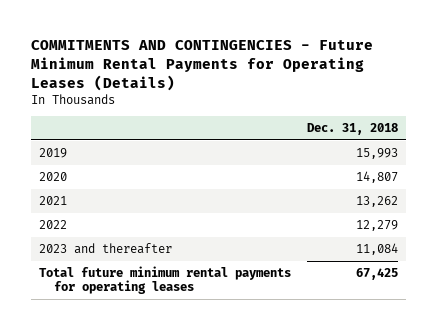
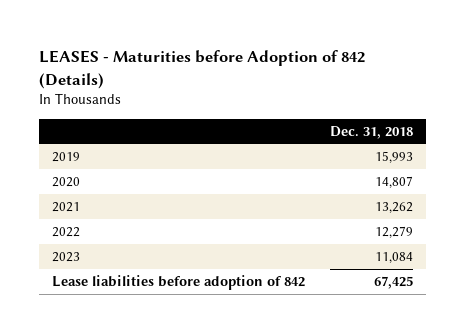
[31,40,374,91] COMMITMENTS AND CONTINGENCIES - Future Minimum Rental Payments for Operating Leases (Details) -> [39,49,366,89] LEASES - Maturities before Adoption of 842 (Details)
[39,243,173,255] 2023 and thereafter -> [51,251,80,262] 2023
[39,266,292,295] Total future minimum rental payments for operating leases -> [51,274,305,290] Lease liabilities before adoption of 842

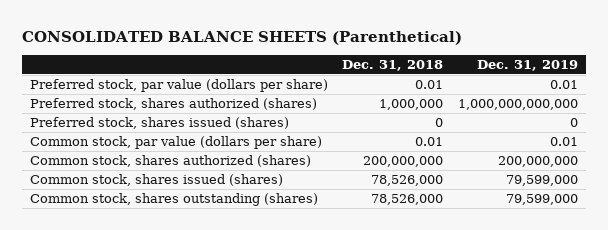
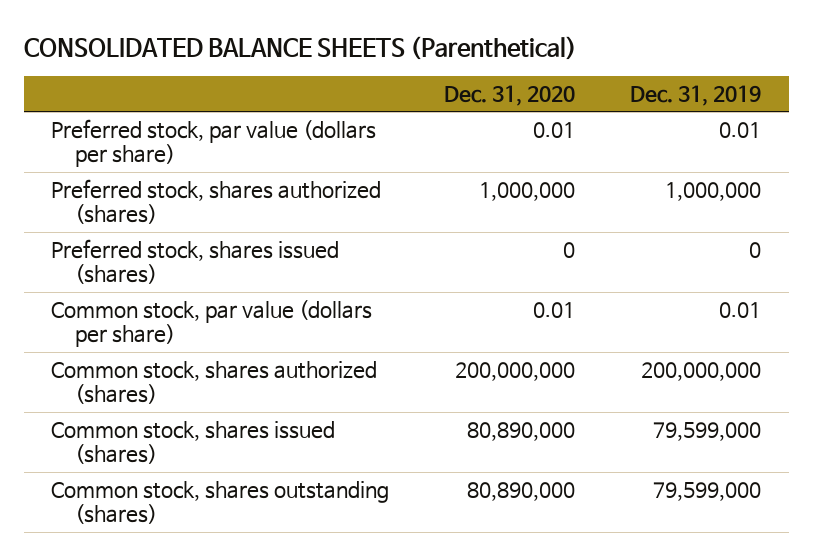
[342,59,444,71] Dec. 31, 2018 -> none
none -> [444,85,576,107] Dec. 31, 2020
[458,99,579,111] 1,000,000,000,000 -> [665,181,762,201] 1,000,000

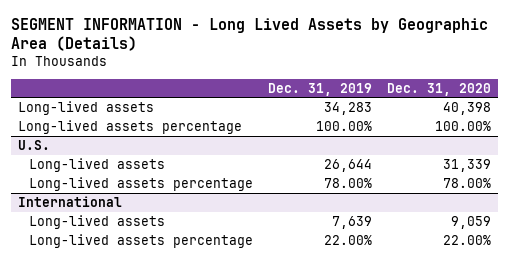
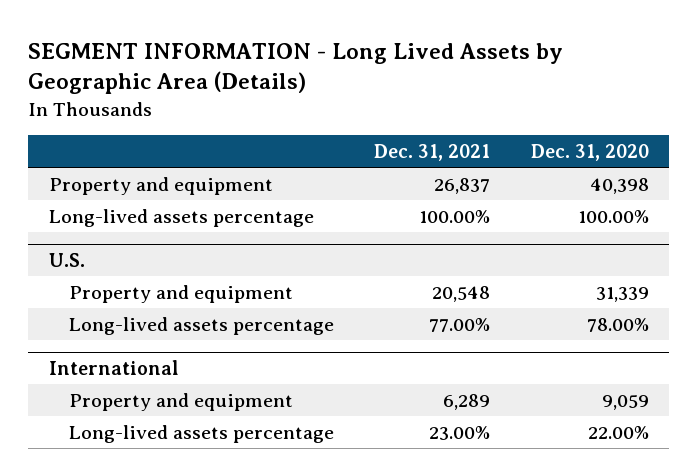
[267,82,372,96] Dec. 31, 2019 -> none
none -> [374,143,491,161] Dec. 31, 2021
[17,100,154,115] Long-lived assets -> [48,176,273,195] Property and equipment
[29,157,166,172] Long-lived assets -> [68,284,293,303] Property and equipment
[29,214,166,229] Long-lived assets -> [68,392,293,411] Property and equipment

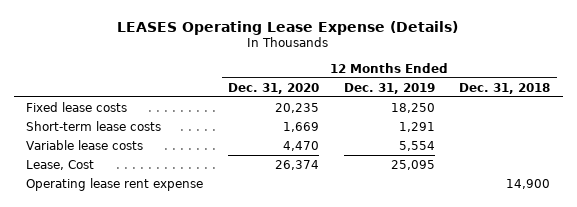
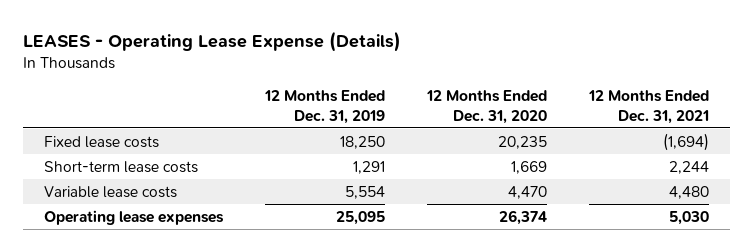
[117,20,459,35] LEASES Operating Lease Expense (Details) -> [22,30,401,52] LEASES - Operating Lease Expense (Details)
[459,82,551,94] Dec. 31, 2018 -> none
none -> [587,90,709,124] 12 Months Ended Dec. 31, 2021
[26,177,204,191] Operating lease rent expense -> none
[26,159,95,170] Lease, Cost -> [43,209,224,225] Operating lease expenses

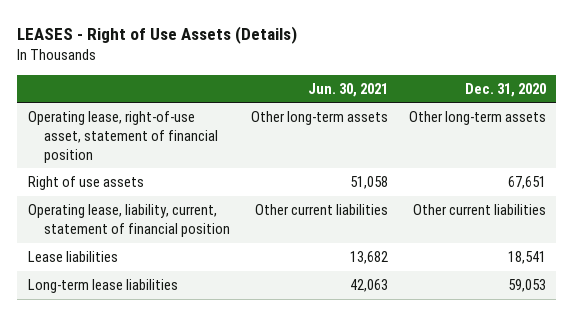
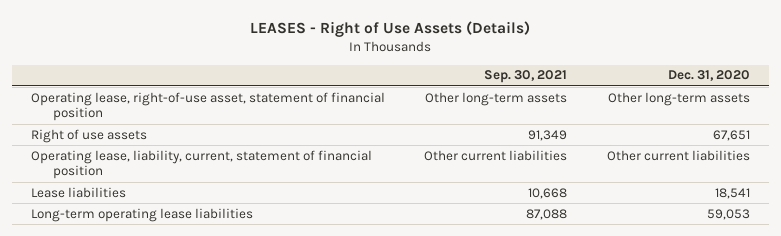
[307,82,388,97] Jun. 30, 2021 -> none
none -> [484,70,568,84] Sep. 30, 2021
[27,279,178,294] Long-term lease liabilities -> [31,207,254,222] Long-term operating lease liabilities

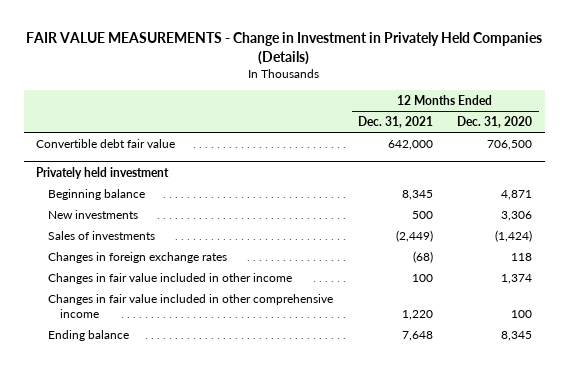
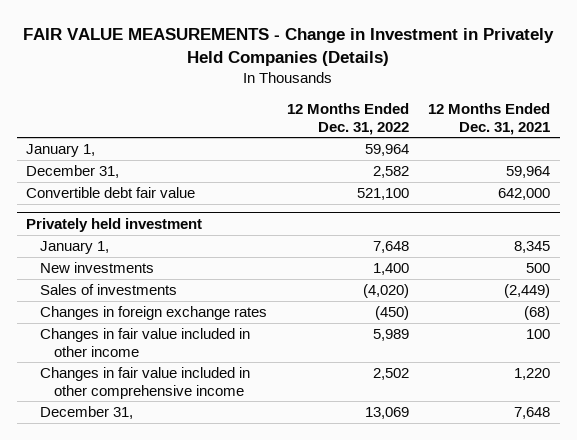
[457,116,533,129] Dec. 31, 2020 -> none
none -> [286,103,409,135] 12 Months Ended Dec. 31, 2022
none -> [26,144,96,158] January 1,
none -> [26,165,120,179] December 31,
[48,188,146,200] Beginning balance -> [40,241,110,255] January 1,
[48,329,130,341] Ending balance -> [40,406,134,420] December 31,

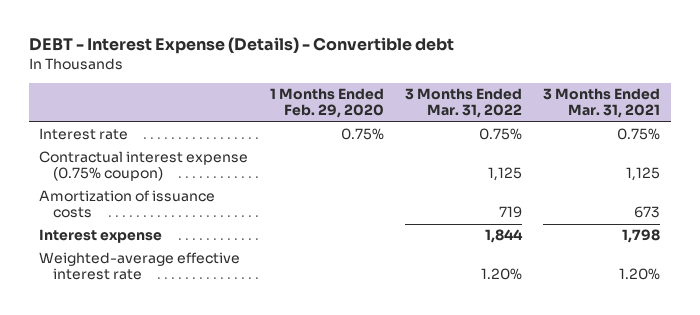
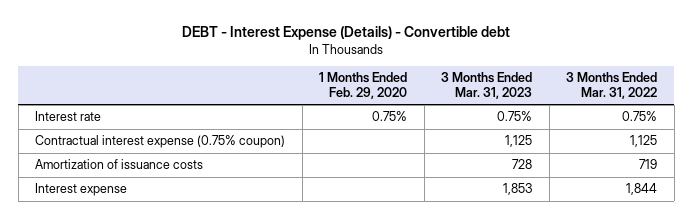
[543,88,661,119] 3 Months Ended Mar. 31, 2021 -> none
none -> [441,72,533,99] 3 Months Ended Mar. 31, 2023
[39,252,241,281] Weighted-average effective interest rate -> none

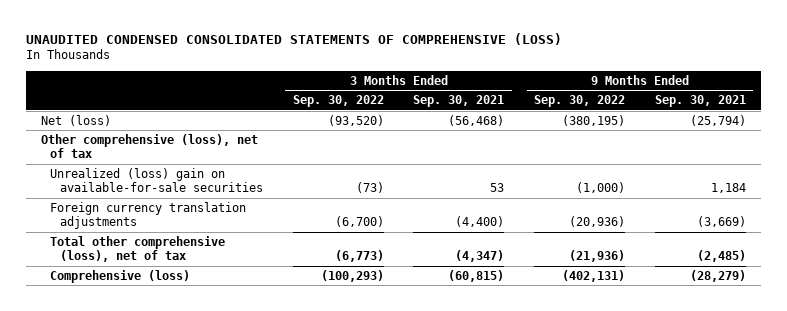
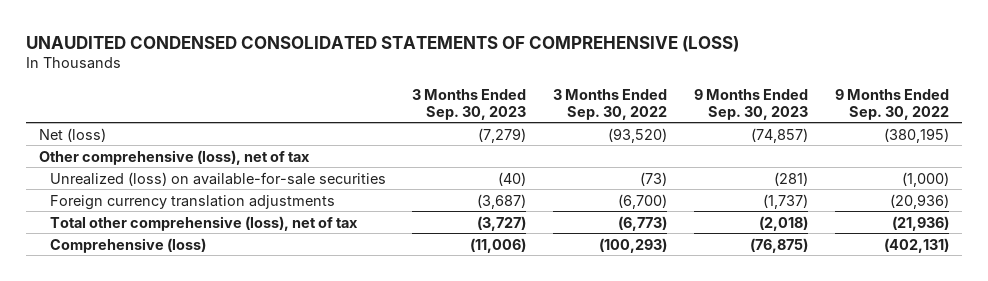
[413,95,505,108] Sep. 30, 2021 -> none
[655,95,747,108] Sep. 30, 2021 -> none
none -> [412,88,527,120] 3 Months Ended Sep. 30, 2023
none -> [694,88,809,120] 9 Months Ended Sep. 30, 2023
[50,167,263,193] Unrealized (loss) gain on available-for-sale securities -> [49,171,386,186] Unrealized (loss) on available-for-sale securities

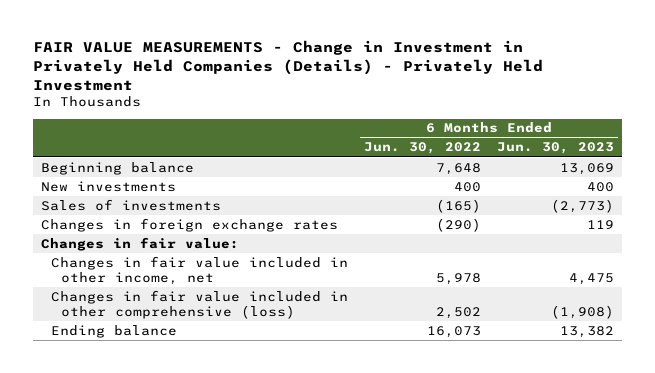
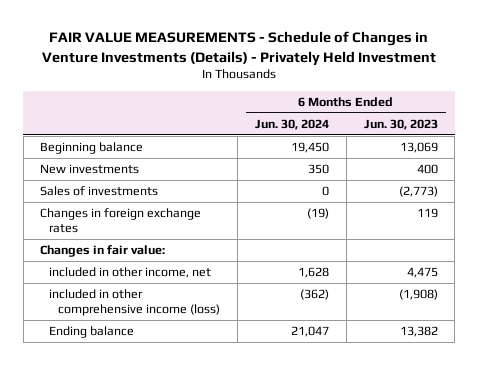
[32,39,543,91] FAIR VALUE MEASUREMENTS - Change in Investment in Privately Held Companies (Details) - Privately Held Investment -> [41,31,436,66] FAIR VALUE MEASUREMENTS - Schedule of Changes in Venture Investments (Details) - Privately Held Investment
[364,142,482,155] Jun. 30, 2022 -> none
none -> [254,118,329,130] Jun. 30, 2024
[51,255,349,285] Changes in fair value included in other income, net -> [49,267,212,279] included in other income, net
[51,289,349,319] Changes in fair value included in other comprehensive (loss) -> [49,289,221,316] included in other comprehensive income (loss)

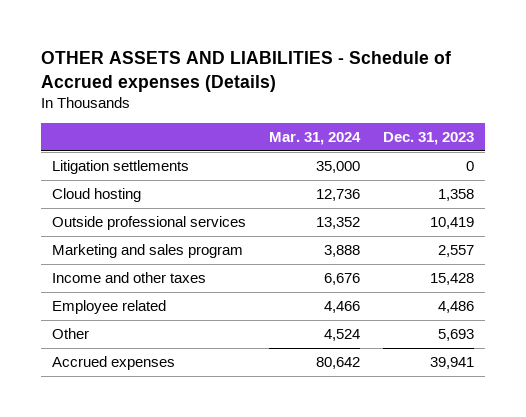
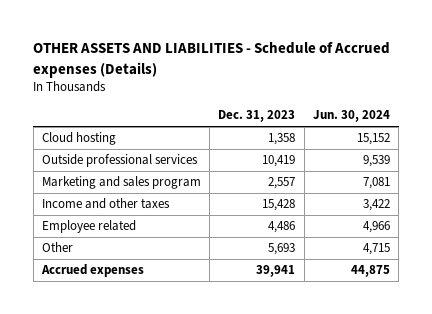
[269,131,362,145] Mar. 31, 2024 -> none
none -> [313,110,391,123] Jun. 30, 2024
[52,160,190,175] Litigation settlements -> none

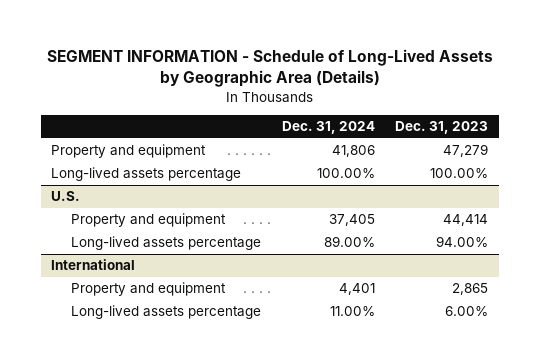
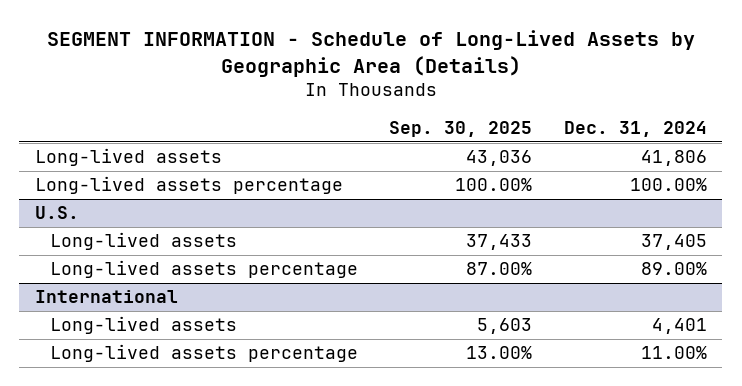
[395,121,489,135] Dec. 31, 2023 -> none
none -> [389,121,533,138] Sep. 30, 2025
[51,144,207,159] Property and equipment -> [35,148,223,167] Long-lived assets
[71,213,227,228] Property and equipment -> [49,232,237,251] Long-lived assets
[71,282,227,297] Property and equipment -> [49,316,237,335] Long-lived assets

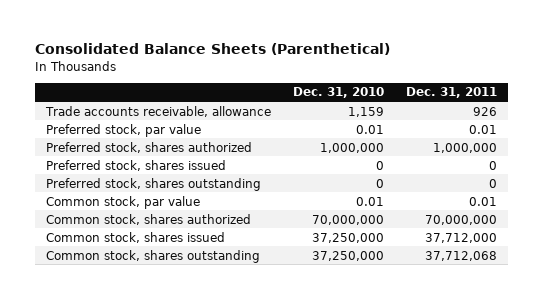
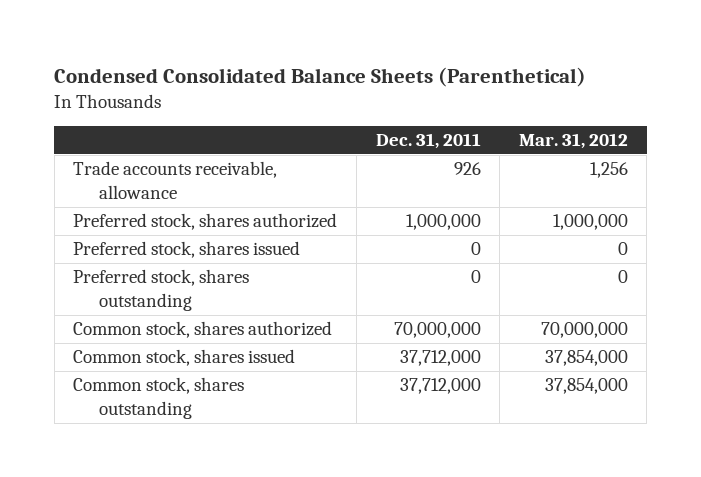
[35,43,391,56] Consolidated Balance Sheets (Parenthetical) -> [54,66,587,87] Condensed Consolidated Balance Sheets (Parenthetical)
[293,87,385,99] Dec. 31, 2010 -> none
none -> [518,133,628,150] Mar. 31, 2012
[46,123,202,137] Preferred stock, par value -> none
[46,195,201,209] Common stock, par value -> none
[425,250,498,261] 37,712,068 -> [399,378,481,395] 37,712,000

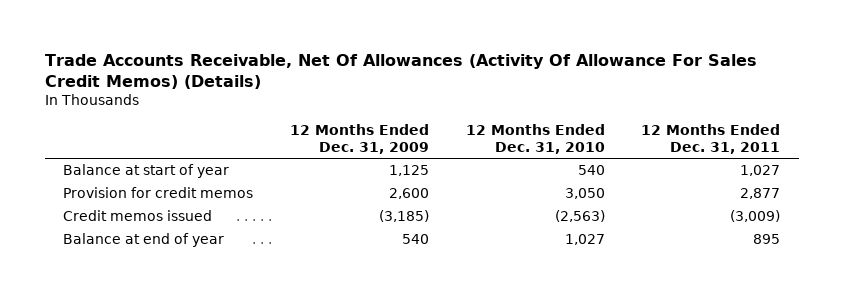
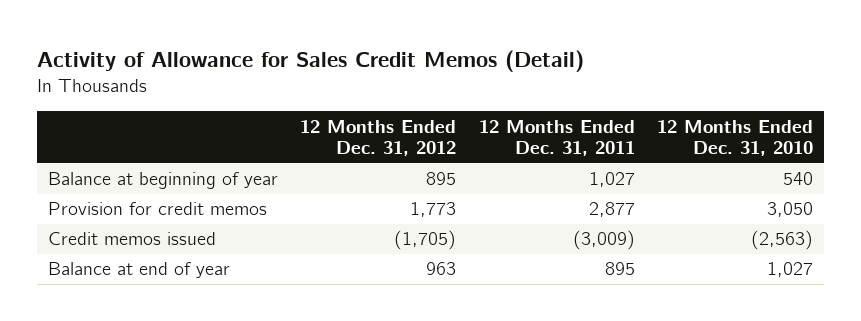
[45,53,758,89] Trade Accounts Receivable, Net Of Allowances (Activity Of Allowance For Sales Credit Memos) (Details) -> [37,49,585,72] Activity of Allowance for Sales Credit Memos (Detail)
[289,123,429,154] 12 Months Ended Dec. 31, 2009 -> none
none -> [300,119,457,157] 12 Months Ended Dec. 31, 2012
[63,164,230,179] Balance at start of year -> [48,172,279,190] Balance at beginning of year

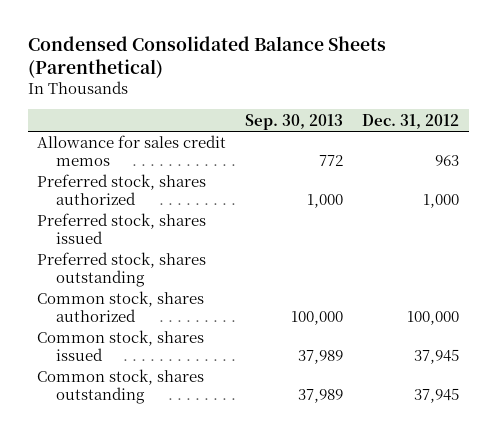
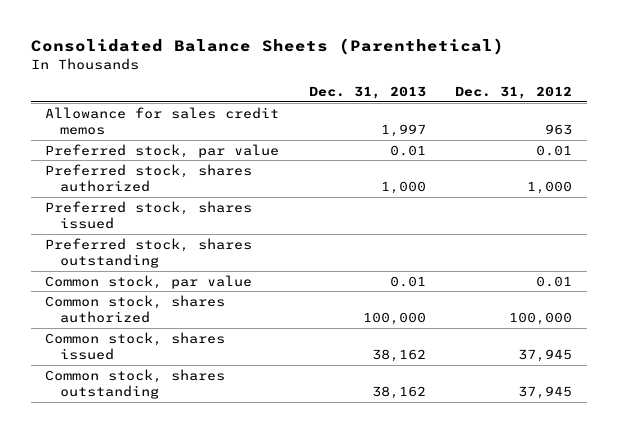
[27,35,386,79] Condensed Consolidated Balance Sheets (Parenthetical) -> [30,38,504,56] Consolidated Balance Sheets (Parenthetical)
[245,113,344,130] Sep. 30, 2013 -> none
none -> [308,86,426,100] Dec. 31, 2013
none -> [45,143,280,158] Preferred stock, par value
none -> [45,274,253,289] Common stock, par value

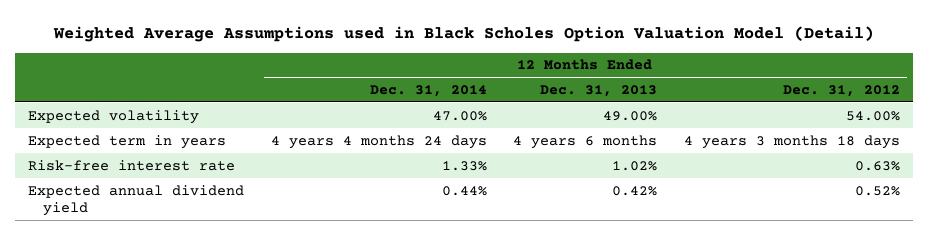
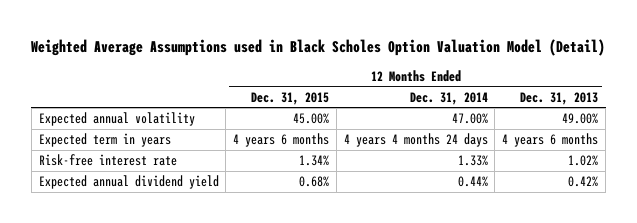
[782,84,900,97] Dec. 31, 2012 -> none
none -> [251,91,330,105] Dec. 31, 2015
[27,109,199,124] Expected volatility -> [38,112,195,127] Expected annual volatility

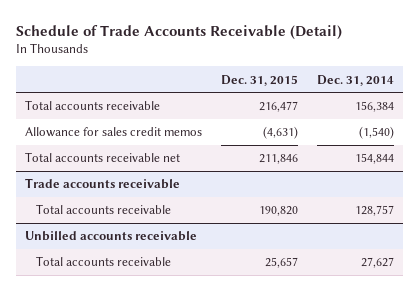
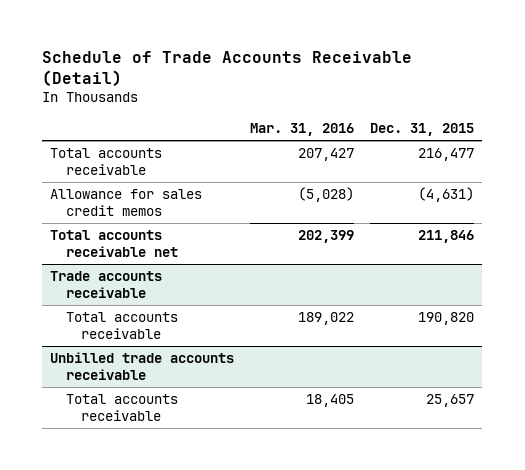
[316,74,394,86] Dec. 31, 2014 -> none
none -> [250,122,355,136] Mar. 31, 2016
[24,231,197,242] Unbilled accounts receivable -> [50,352,235,380] Unbilled trade accounts receivable

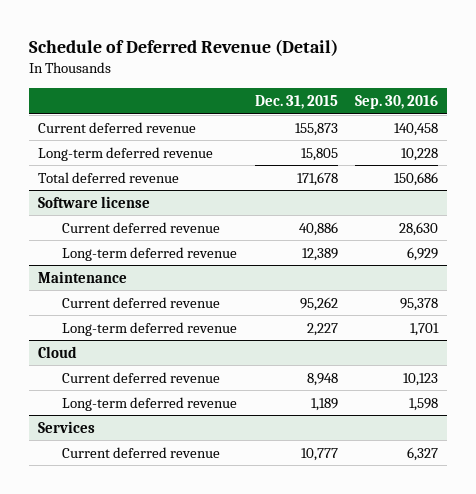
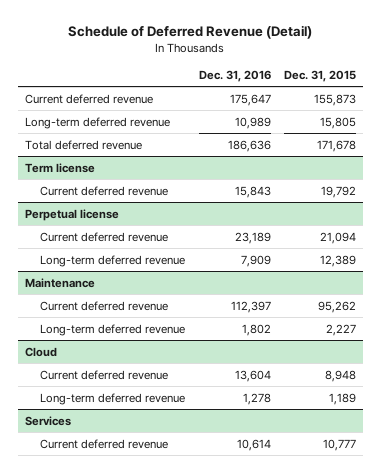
[355,95,439,110] Sep. 30, 2016 -> none
none -> [198,70,271,83] Dec. 31, 2016
[38,195,151,208] Software license -> none
none -> [24,162,95,173] Term license
[298,221,338,236] 40,886 -> [321,185,357,198] 19,792
none -> [24,208,119,221] Perpetual license
none -> [39,231,168,242] Current deferred revenue

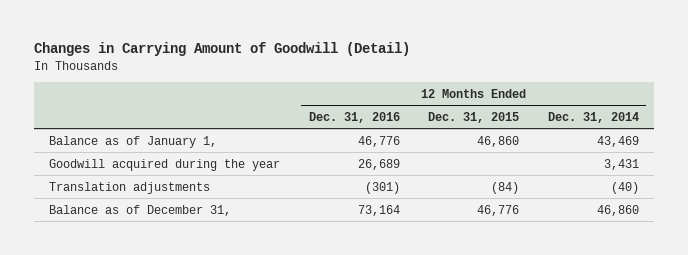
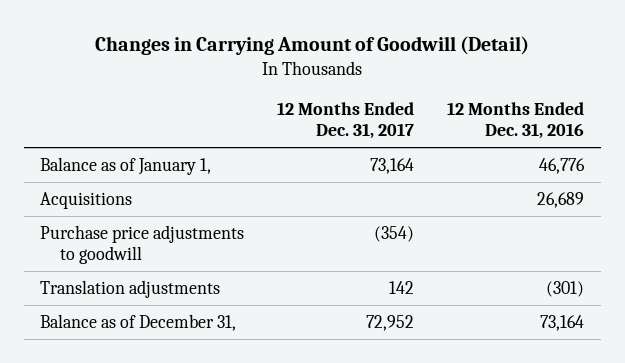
[428,111,520,123] Dec. 31, 2015 -> none
[548,111,640,123] Dec. 31, 2014 -> none
none -> [277,102,415,139] 12 Months Ended Dec. 31, 2017
[48,158,280,171] Goodwill acquired during the year -> [40,192,133,210] Acquisitions
none -> [40,225,245,264] Purchase price adjustments to goodwill

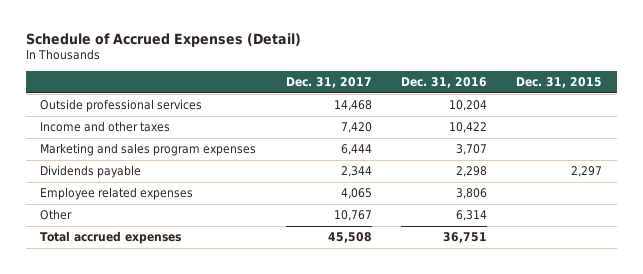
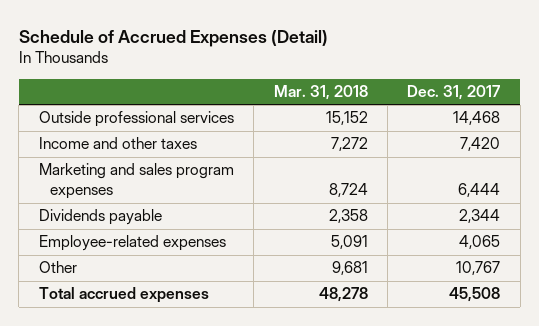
[400,77,487,89] Dec. 31, 2016 -> none
[516,77,603,89] Dec. 31, 2015 -> none
none -> [273,85,368,101] Mar. 31, 2018
[40,187,194,201] Employee related expenses -> [38,235,226,252] Employee-related expenses

